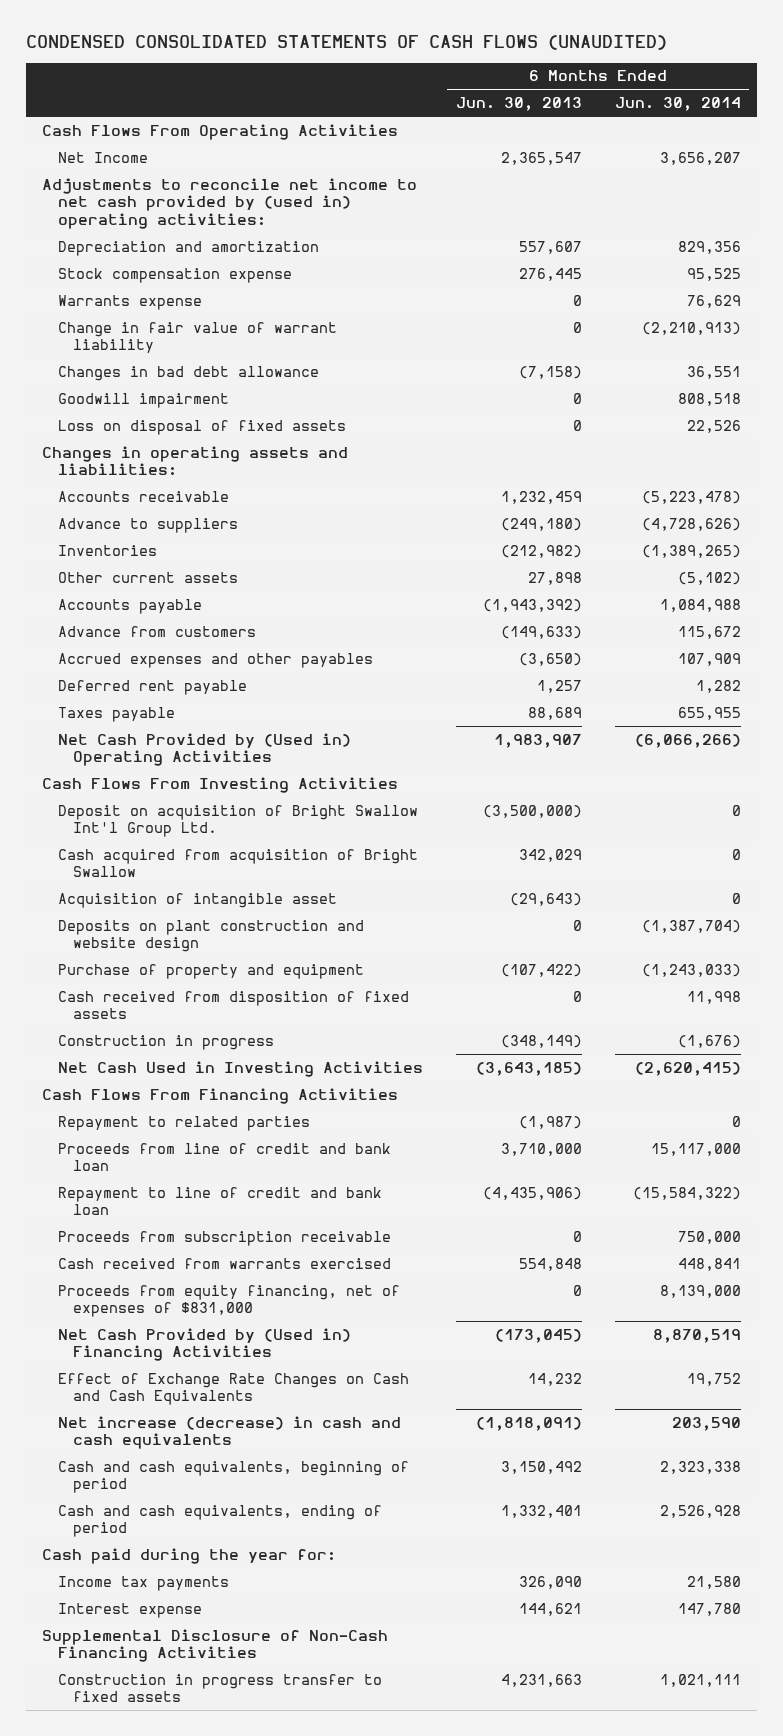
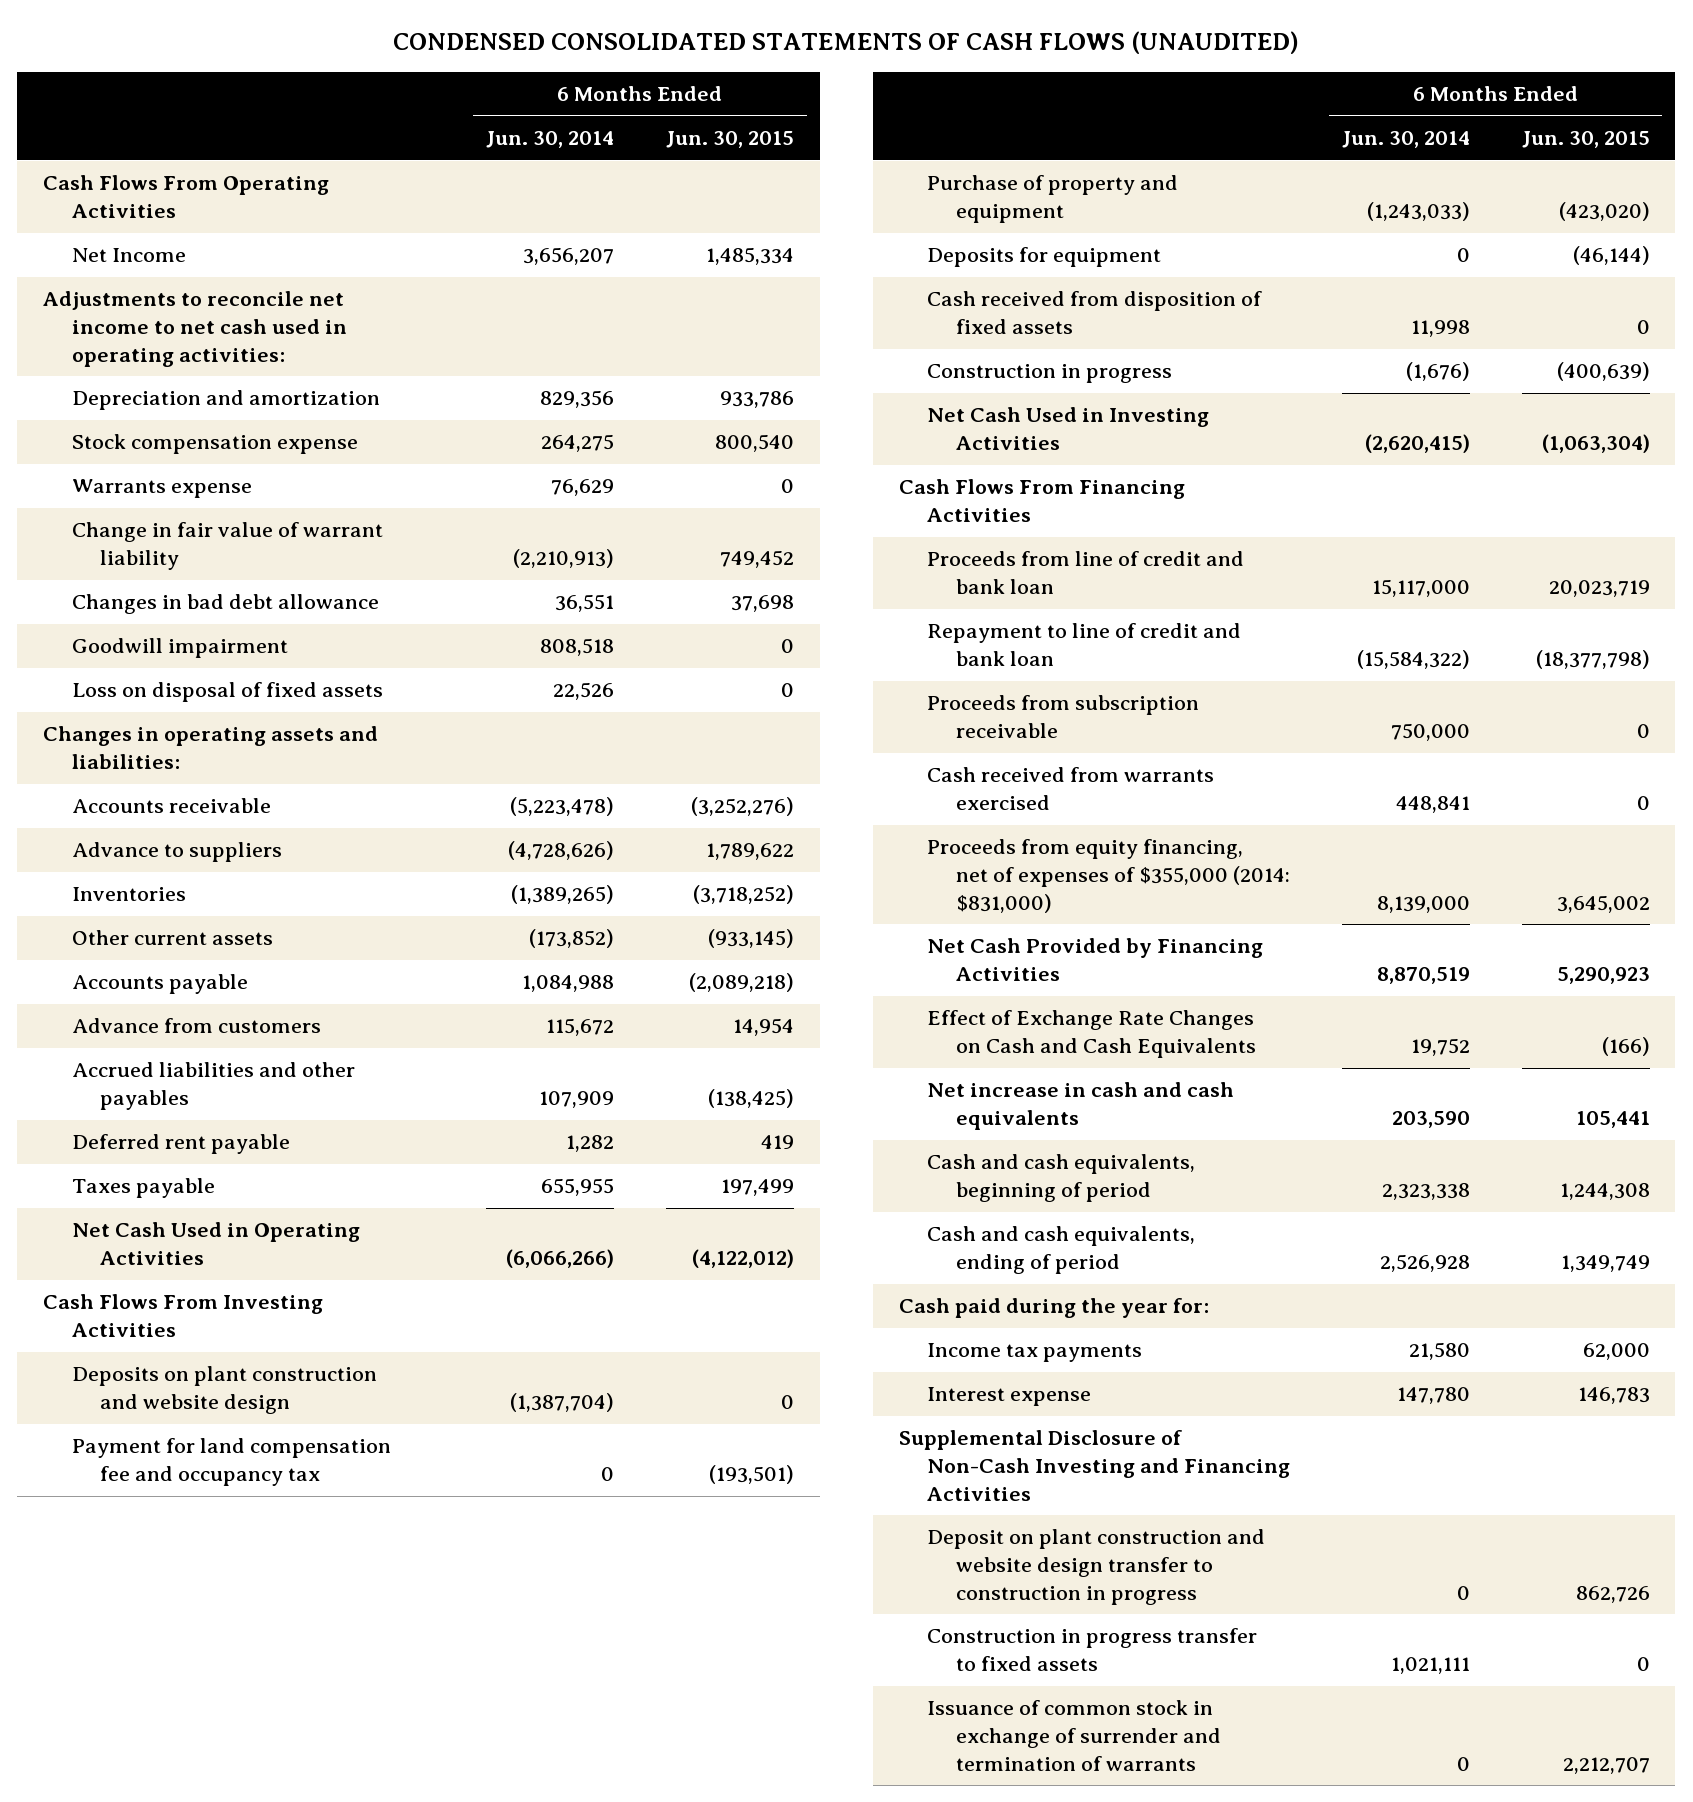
[455,97,582,112] Jun. 30, 2013 -> none
none -> [665,130,794,148] Jun. 30, 2015
[42,177,418,229] Adjustments to reconcile net income to net cash provided by (used in) operating activities: -> [42,291,347,367] Adjustments to reconcile net income to net cash used in operating activities:
[686,267,741,281] 95,525 -> [541,434,615,453] 264,275
[677,571,741,585] (5,102) -> [529,929,615,949] (173,852)
[57,652,373,668] Accrued expenses and other payables -> [71,1062,355,1111] Accrued liabilities and other payables
[57,732,351,767] Net Cash Provided by (Used in) Operating Activities -> [71,1222,360,1266] Net Cash Used in Operating Activities
[57,804,418,838] Deposit on acquisition of Bright Swallow Int'l Group Ltd. -> none
[57,848,418,878] Cash acquired from acquisition of Bright Swallow -> none
[57,892,337,908] Acquisition of intangible asset -> none
none -> [71,1438,391,1487] Payment for land compensation fee and occupancy tax
none -> [927,247,1162,268] Deposits for equipment
[57,1115,310,1131] Repayment to related parties -> none
[57,1284,400,1318] Proceeds from equity financing, net of expenses of $831,000 -> [927,839,1290,913] Proceeds from equity financing, net of expenses of $355,000 (2014: $831,000)
[57,1327,351,1362] Net Cash Provided by (Used in) Financing Activities -> [927,938,1264,982] Net Cash Provided by Financing Activities
[57,1415,401,1450] Net increase (decrease) in cash and cash equivalents -> [927,1082,1235,1131] Net increase in cash and cash equivalents
[42,1628,389,1663] Supplemental Disclosure of Non-Cash Financing Activities -> [898,1430,1291,1501] Supplemental Disclosure of Non-Cash Investing and Financing Activities
none -> [927,1529,1266,1605] Deposit on plant construction and website design transfer to construction in progress
none -> [927,1700,1221,1771] Issuance of common stock in exchange of surrender and termination of warrants

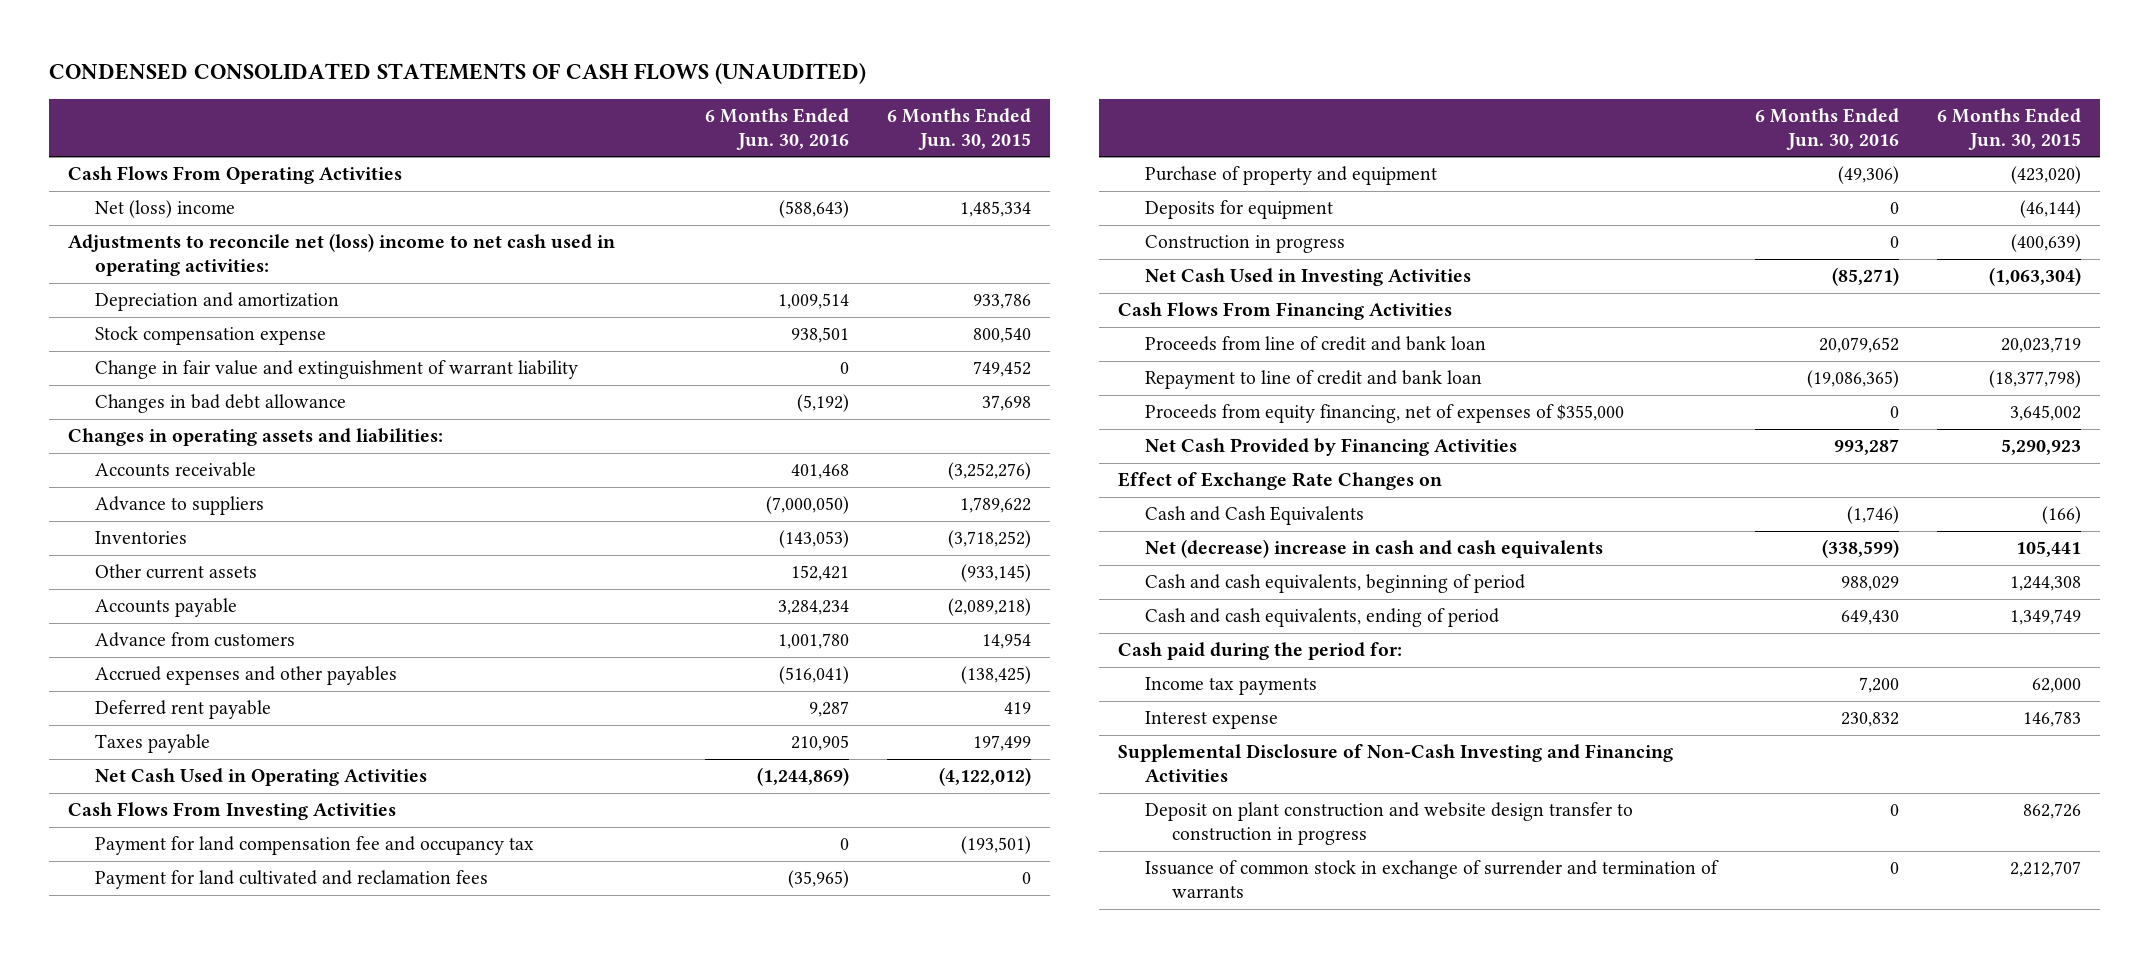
[486,130,615,148] Jun. 30, 2014 -> none
none -> [705,107,850,150] 6 Months Ended Jun. 30, 2016
[71,248,186,263] Net Income -> [95,200,236,219] Net (loss) income
[42,291,347,367] Adjustments to reconcile net income to net cash used in operating activities: -> [67,233,615,277] Adjustments to reconcile net (loss) income to net cash used in operating activities:
[71,479,252,499] Warrants expense -> none
[71,522,383,571] Change in fair value of warrant liability -> [95,360,579,380] Change in fair value and extinguishment of warrant liability
[71,638,288,659] Goodwill impairment -> none
[71,682,383,703] Loss on disposal of fixed assets -> none
[71,1062,355,1111] Accrued liabilities and other payables -> [95,666,398,686] Accrued expenses and other payables
[71,1366,377,1415] Deposits on plant construction and website design -> none
none -> [95,870,489,890] Payment for land cultivated and reclamation fees
[927,291,1263,335] Cash received from disposition of fixed assets -> none
[927,695,1200,739] Proceeds from subscription receivable -> none
[927,767,1215,811] Cash received from warrants exercised -> none
[927,839,1290,913] Proceeds from equity financing, net of expenses of $355,000 (2014: $831,000) -> [1144,404,1624,424] Proceeds from equity financing, net of expenses of $355,000
none -> [1117,472,1442,491] Effect of Exchange Rate Changes on
[927,1010,1256,1059] Effect of Exchange Rate Changes on Cash and Cash Equivalents -> [1144,506,1364,526] Cash and Cash Equivalents
[927,1082,1235,1131] Net increase in cash and cash equivalents -> [1144,539,1603,559] Net (decrease) increase in cash and cash equivalents
[898,1298,1209,1319] Cash paid during the year for: -> [1117,642,1402,661] Cash paid during the period for:
[927,1628,1258,1672] Construction in progress transfer to fixed assets -> none

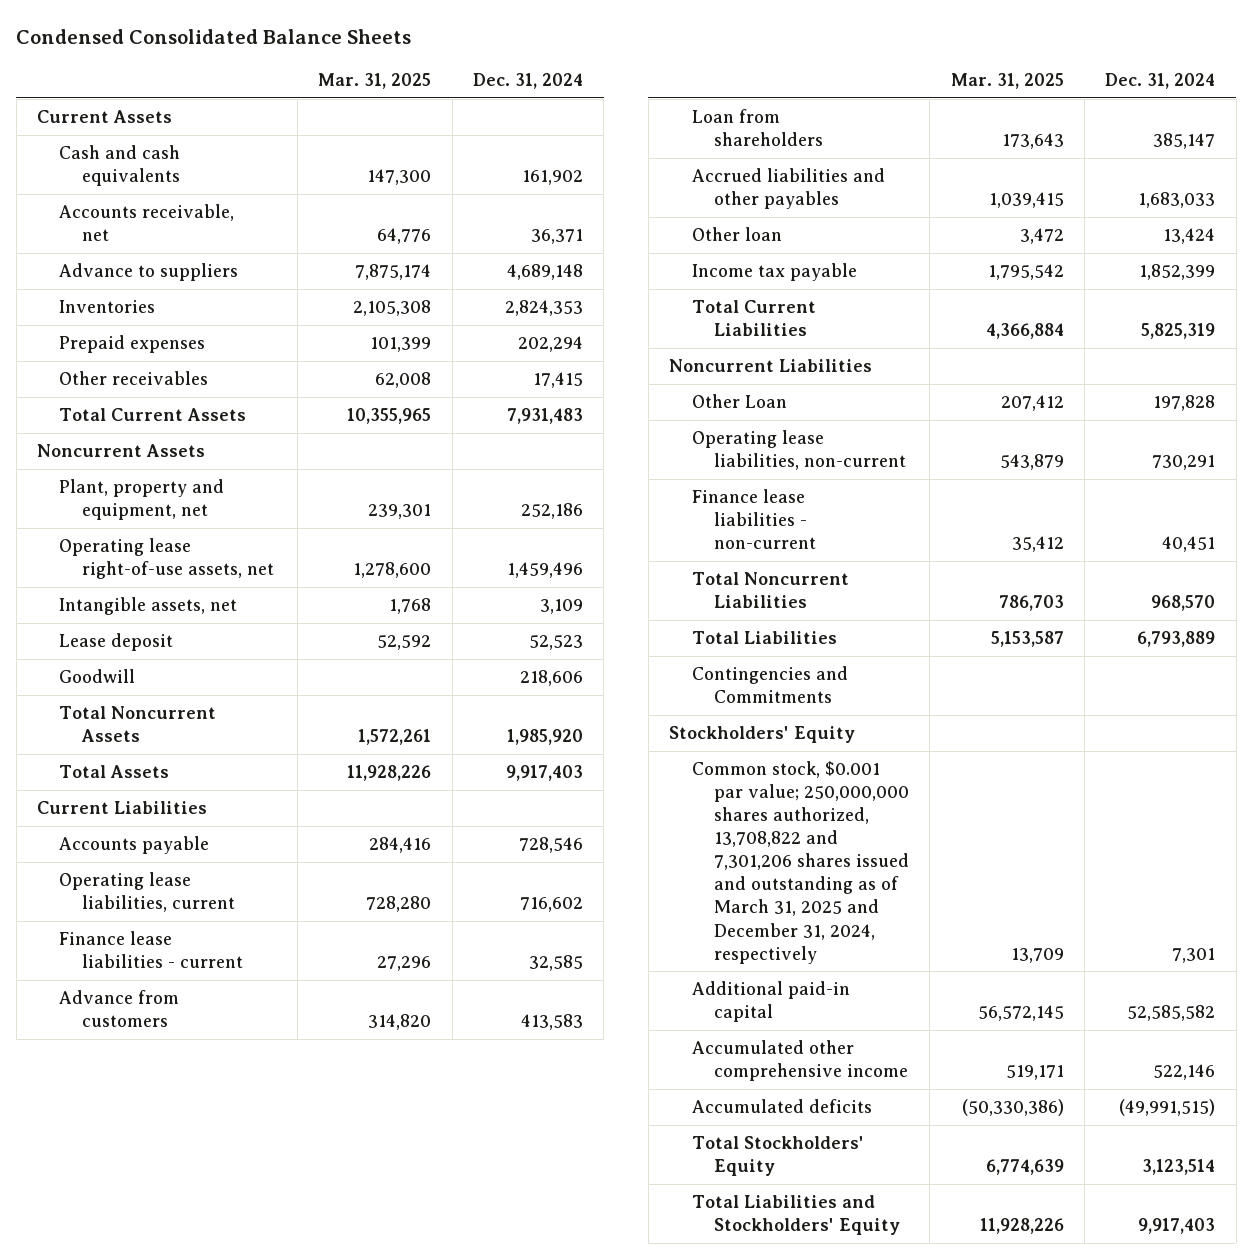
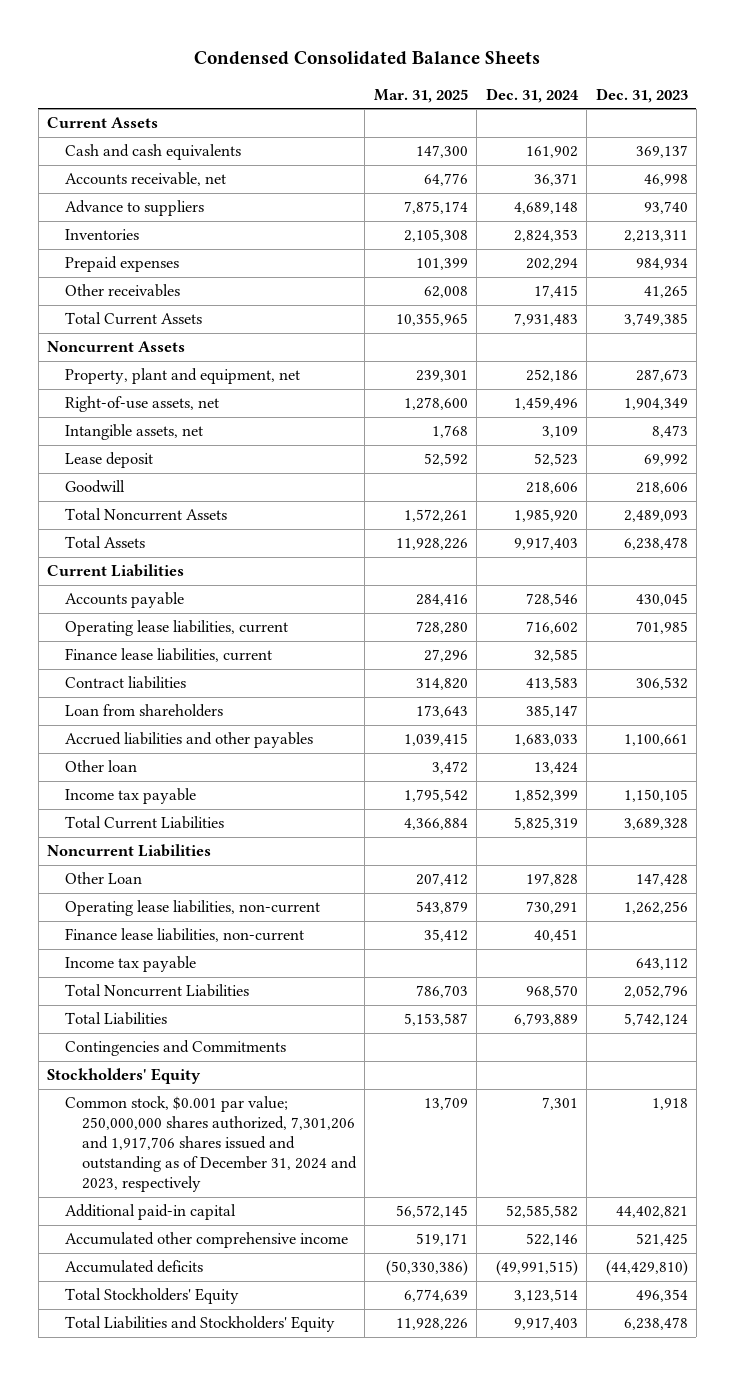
none -> [595,87,688,103] Dec. 31, 2023
[59,479,225,521] Plant, property and equipment, net -> [64,368,300,385] Property, plant and equipment, net
[59,538,274,580] Operating lease right-of-use assets, net -> [64,396,219,413] Right-of-use assets, net
[59,931,243,969] Finance lease liabilities - current -> [64,648,272,663] Finance lease liabilities, current
[59,990,180,1028] Advance from customers -> [64,676,186,690] Contract liabilities
[691,489,817,550] Finance lease liabilities - non-current -> [64,928,304,943] Finance lease liabilities, non-current
none -> [64,956,196,973] Income tax payable
[691,761,910,964] Common stock, $0.001 par value; 250,000,000 shares authorized, 13,708,822 and 7,301,206 shares issued and outstanding as of March 31, 2025 and December 31, 2024, respectively -> [64,1096,358,1193] Common stock, $0.001 par value; 250,000,000 shares authorized, 7,301,206 and 1,917,706 shares issued and outstanding as of December 31, 2024 and 2023, respectively

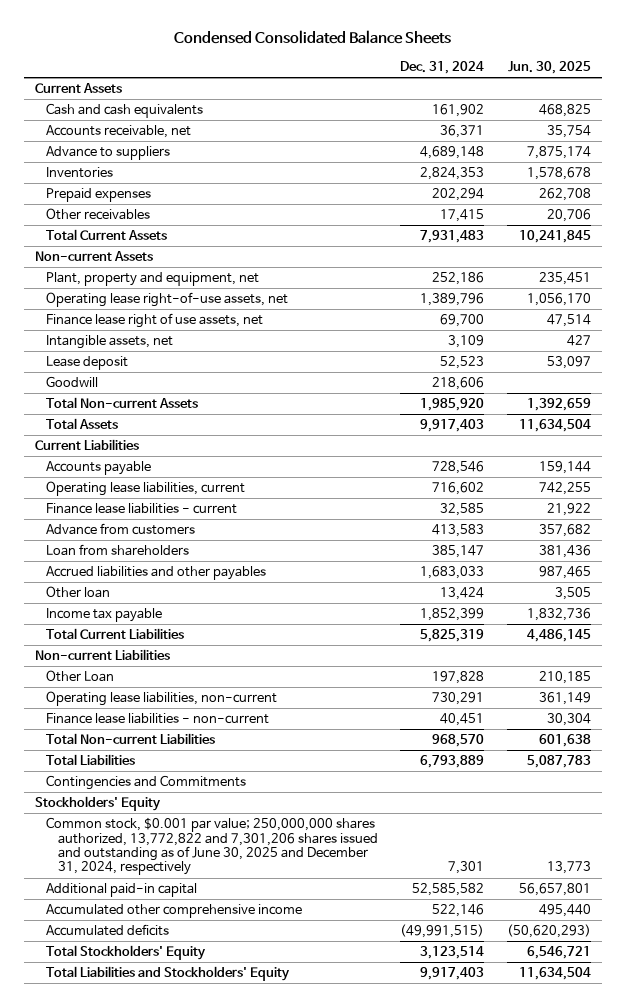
[373,88,468,103] Mar. 31, 2025 -> none
[595,87,688,103] Dec. 31, 2023 -> none
none -> [507,60,591,74] Jun. 30, 2025
[47,341,186,353] Noncurrent Assets -> [35,251,154,262] Non-current Assets
[64,368,300,385] Property, plant and equipment, net -> [46,272,260,287] Plant, property and equipment, net
[64,396,219,413] Right-of-use assets, net -> [46,292,289,308] Operating lease right-of-use assets, net
[513,397,578,411] 1,459,496 -> [420,293,485,307] 1,389,796
none -> [46,313,264,329] Finance lease right of use assets, net
[64,508,227,522] Total Noncurrent Assets -> [46,397,199,409] Total Non-current Assets
[64,648,272,663] Finance lease liabilities, current -> [46,503,238,515] Finance lease liabilities - current
[64,676,186,690] Contract liabilities -> [46,523,196,536] Advance from customers
[47,844,212,858] Noncurrent Liabilities -> [35,649,171,661] Non-current Liabilities
[64,956,196,973] Income tax payable -> none
[64,928,304,943] Finance lease liabilities, non-current -> [46,713,270,725] Finance lease liabilities - non-current
[64,984,249,998] Total Noncurrent Liabilities -> [46,733,216,745] Total Non-current Liabilities
[64,1096,358,1193] Common stock, $0.001 par value; 250,000,000 shares authorized, 7,301,206 and 1,917,706 shares issued and outstanding as of December 31, 2024 and 2023, respectively -> [46,817,378,876] Common stock, $0.001 par value; 250,000,000 shares authorized, 13,772,822 and 7,301,206 shares issued and outstanding as of June 30, 2025 and December 31, 2024, respectively

